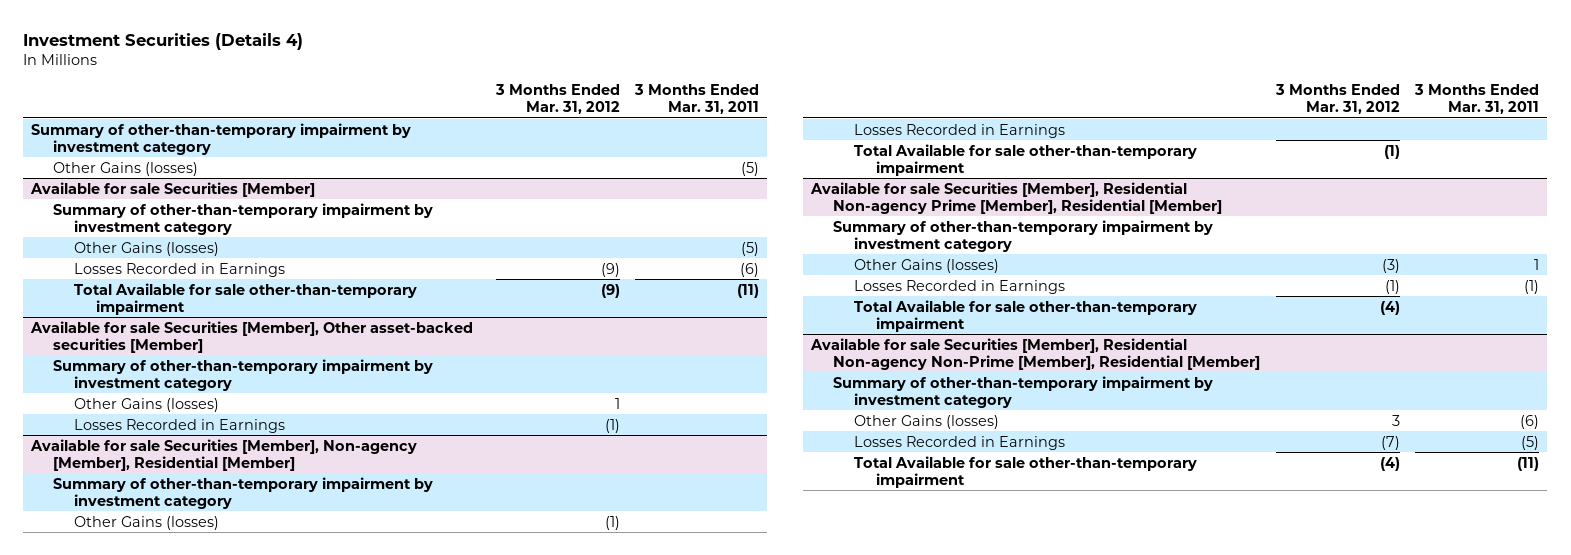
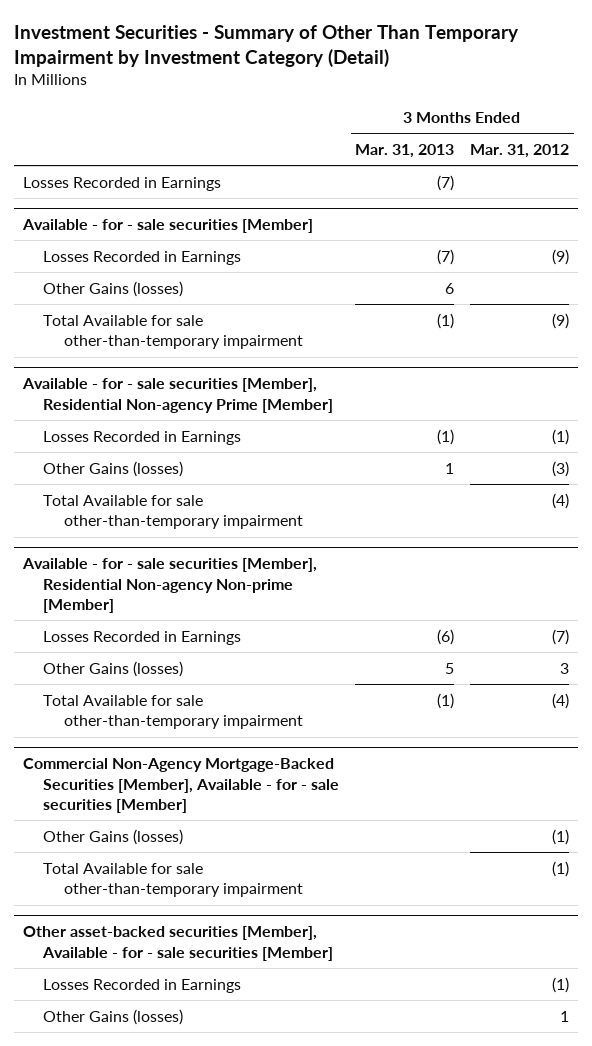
[23,32,304,50] Investment Securities (Details 4) -> [14,25,520,67] Investment Securities - Summary of Other Than Temporary Impairment by Investment Category (Detail)
[634,83,760,114] 3 Months Ended Mar. 31, 2011 -> none
none -> [355,143,455,158] Mar. 31, 2013
[31,122,412,155] Summary of other-than-temporary impairment by investment category -> none
[52,161,198,176] Other Gains (losses) -> none
[52,202,433,235] Summary of other-than-temporary impairment by investment category -> none
[74,241,220,256] Other Gains (losses) -> none
none -> [22,176,221,191] Losses Recorded in Earnings
[30,181,316,197] Available for sale Securities [Member] -> [21,219,313,234] Available - for - sale securities [Member]
none -> [43,280,184,297] Other Gains (losses)
[30,320,474,353] Available for sale Securities [Member], Other asset-backed securities [Member] -> none
[52,358,433,391] Summary of other-than-temporary impairment by investment category -> none
[74,397,220,412] Other Gains (losses) -> none
none -> [21,378,334,413] Available - for - sale securities [Member], Residential Non-agency Prime [Member]
[30,438,418,471] Available for sale Securities [Member], Non-agency [Member], Residential [Member] -> none
[52,476,433,509] Summary of other-than-temporary impairment by investment category -> none
[74,515,220,530] Other Gains (losses) -> none
[854,123,1066,138] Losses Recorded in Earnings -> none
[854,143,1198,176] Total Available for sale other-than-temporary impairment -> none
[810,181,1222,214] Available for sale Securities [Member], Residential Non-agency Prime [Member], Residential [Member] -> none
[832,219,1213,252] Summary of other-than-temporary impairment by investment category -> none
[854,279,1066,294] Losses Recorded in Earnings -> none
[832,375,1213,408] Summary of other-than-temporary impairment by investment category -> none
[854,414,1000,429] Other Gains (losses) -> none
[810,337,1260,370] Available for sale Securities [Member], Residential Non-agency Non-Prime [Member], Residential [Member] -> [21,558,317,614] Available - for - sale securities [Member], Residential Non-agency Non-prime [Member]
none -> [43,660,184,677] Other Gains (losses)
none -> [22,758,340,814] Commercial Non-Agency Mortgage-Backed Securities [Member], Available - for - sale securities [Member]
none -> [43,828,184,845] Other Gains (losses)
none -> [43,862,303,898] Total Available for sale other-than-temporary impairment
none -> [22,926,334,961] Other asset-backed securities [Member], Available - for - sale securities [Member]
none -> [43,978,242,993] Losses Recorded in Earnings
none -> [43,1008,184,1025] Other Gains (losses)

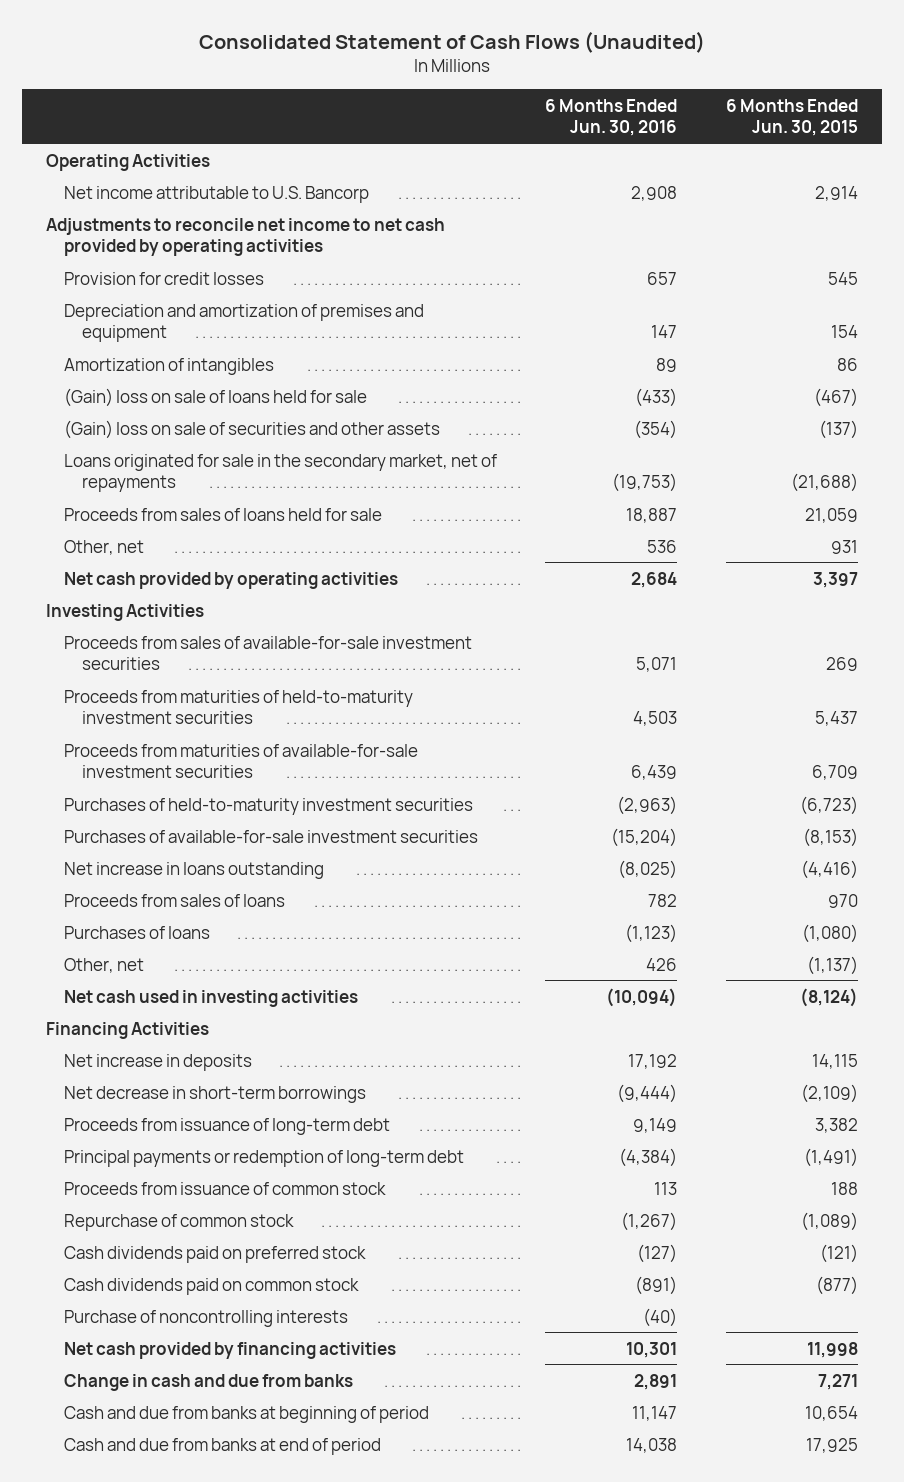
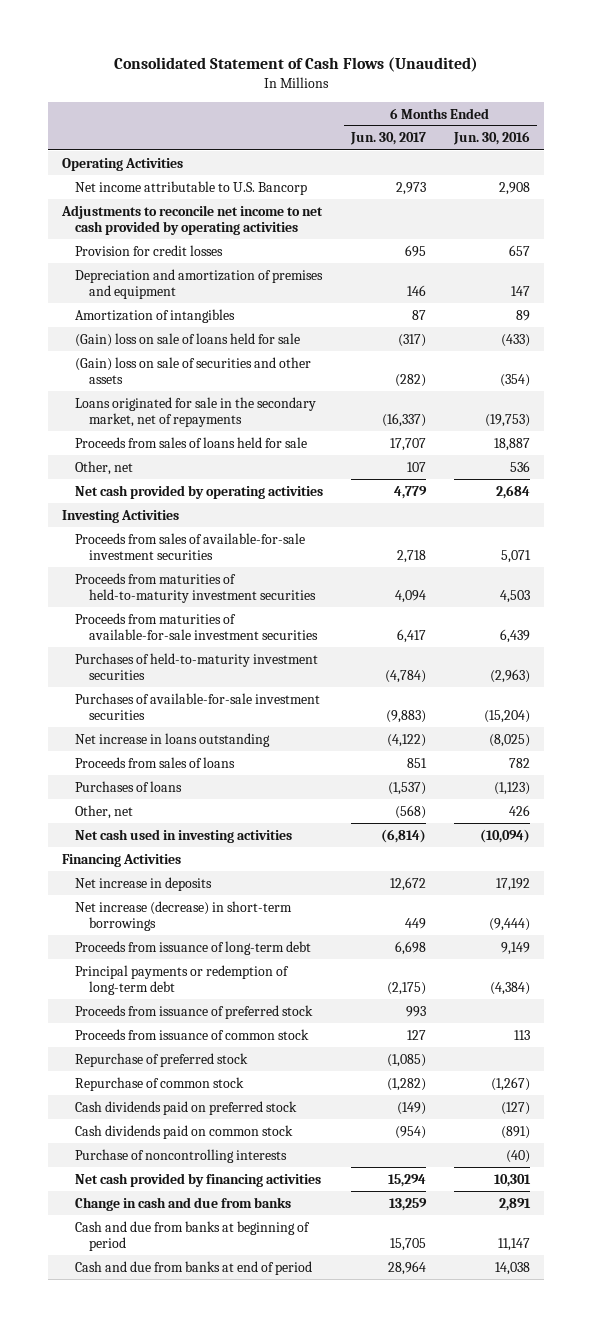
[725,98,858,137] 6 Months Ended Jun. 30, 2015 -> none
none -> [350,132,427,146] Jun. 30, 2017
[63,1085,366,1103] Net decrease in short-term borrowings -> [75,900,293,932] Net increase (decrease) in short-term borrowings
none -> [75,1004,314,1019] Proceeds from issuance of preferred stock
none -> [75,1052,249,1067] Repurchase of preferred stock

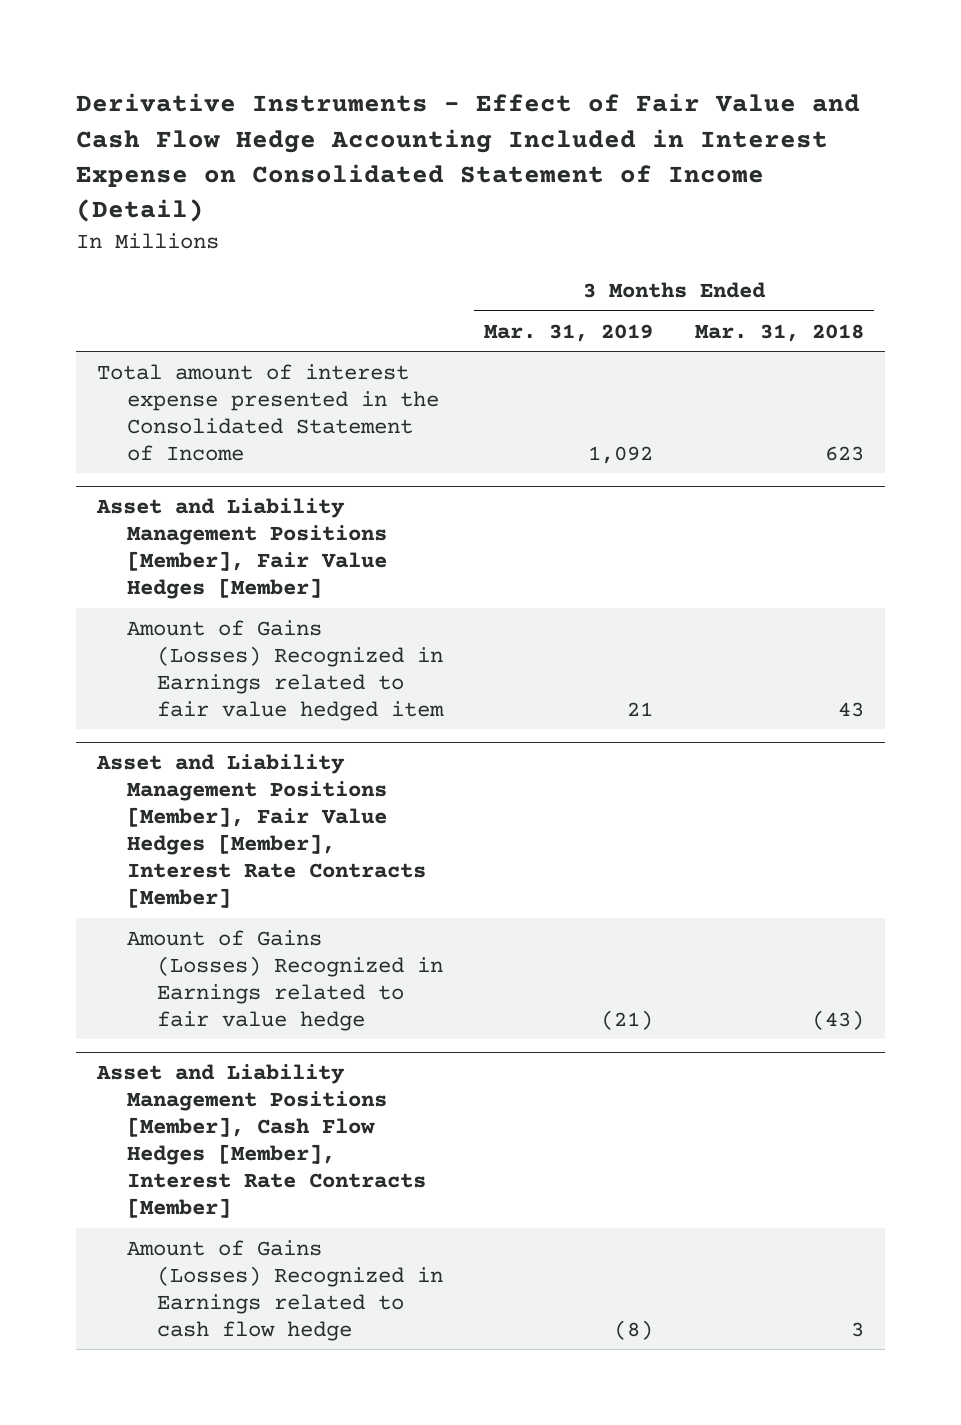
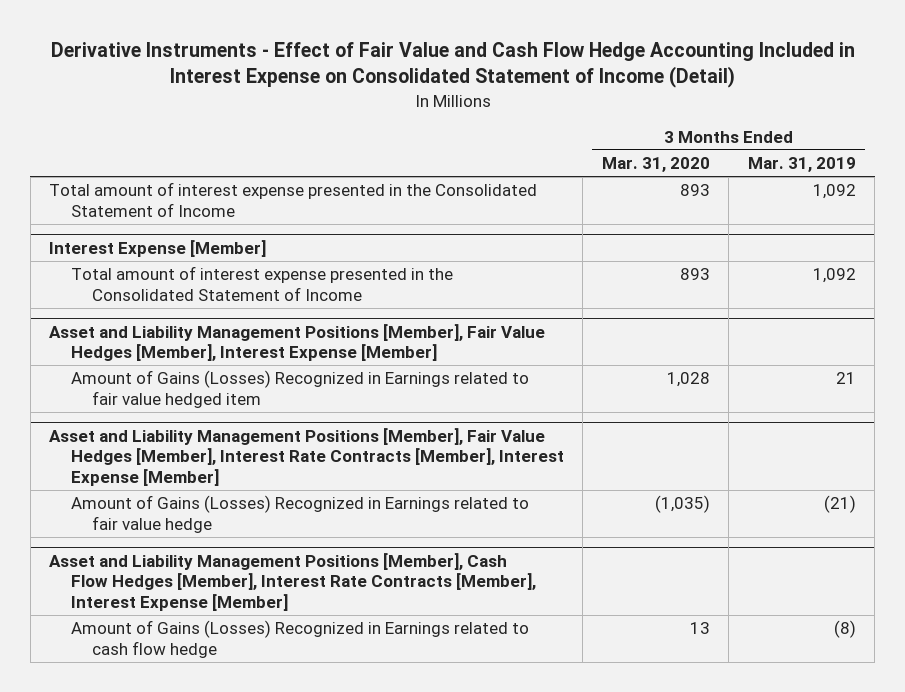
[694,323,864,342] Mar. 31, 2018 -> none
none -> [601,156,710,172] Mar. 31, 2020
none -> [49,239,267,257] Interest Expense [Member]
none -> [70,266,453,301] Total amount of interest expense presented in the Consolidated Statement of Income
[95,498,387,600] Asset and Liability Management Positions [Member], Fair Value Hedges [Member] -> [49,323,546,362] Asset and Liability Management Positions [Member], Fair Value Hedges [Member], Interest Expense [Member]
[95,754,426,909] Asset and Liability Management Positions [Member], Fair Value Hedges [Member], Interest Rate Contracts [Member] -> [49,427,564,486] Asset and Liability Management Positions [Member], Fair Value Hedges [Member], Interest Rate Contracts [Member], Interest Expense [Member]
[95,1064,426,1219] Asset and Liability Management Positions [Member], Cash Flow Hedges [Member], Interest Rate Contracts [Member] -> [49,552,536,611] Asset and Liability Management Positions [Member], Cash Flow Hedges [Member], Interest Rate Contracts [Member], Interest Expense [Member]

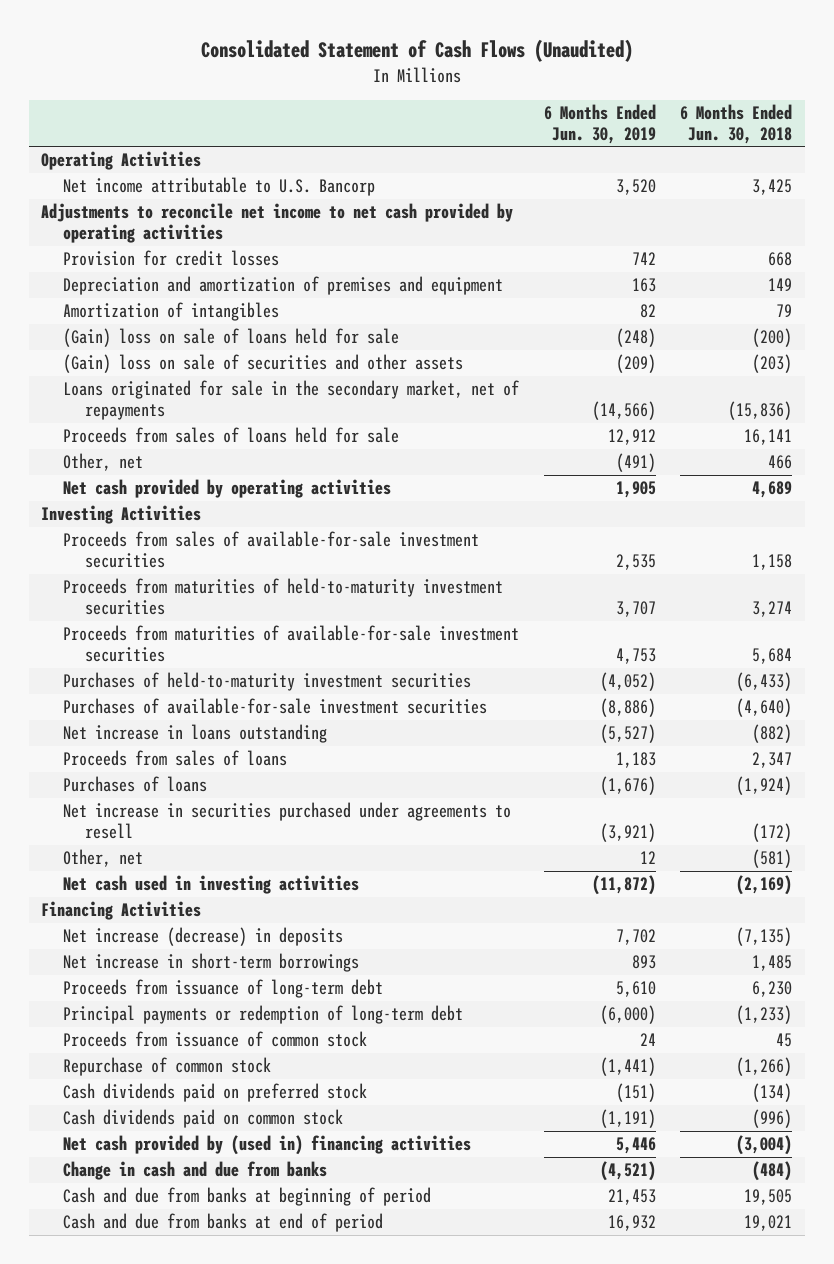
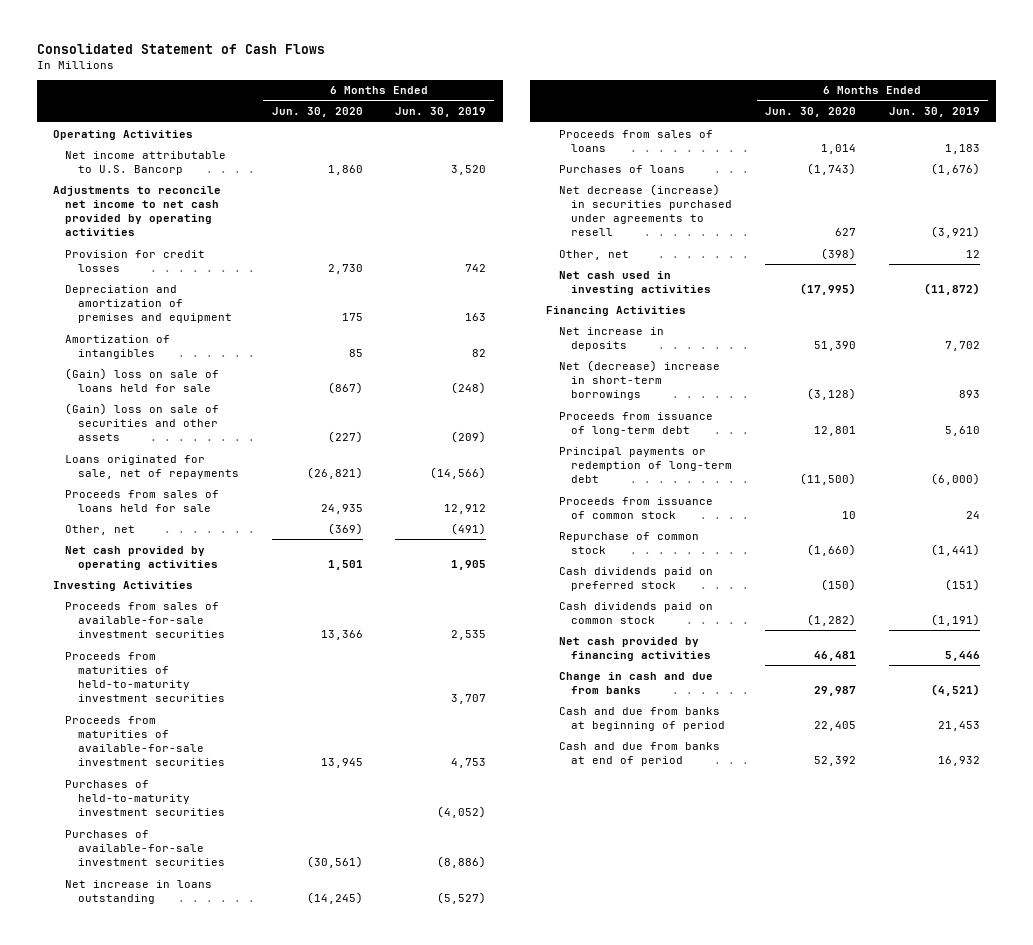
[200,39,633,63] Consolidated Statement of Cash Flows (Unaudited) -> [36,42,325,54] Consolidated Statement of Cash Flows
[680,103,793,144] 6 Months Ended Jun. 30, 2018 -> none
none -> [271,107,363,118] Jun. 30, 2020
[63,380,520,421] Loans originated for sale in the secondary market, net of repayments -> [65,454,239,479] Loans originated for sale, net of repayments
[63,802,512,840] Net increase in securities purchased under agreements to resell -> [558,183,733,237] Net decrease (increase) in securities purchased under agreements to resell
[63,927,344,947] Net increase (decrease) in deposits -> [558,326,664,351] Net increase in deposits
[63,953,360,973] Net increase in short-term borrowings -> [558,359,720,400] Net (decrease) increase in short-term borrowings
[63,1135,472,1156] Net cash provided by (used in) financing activities -> [558,636,712,661] Net cash provided by financing activities

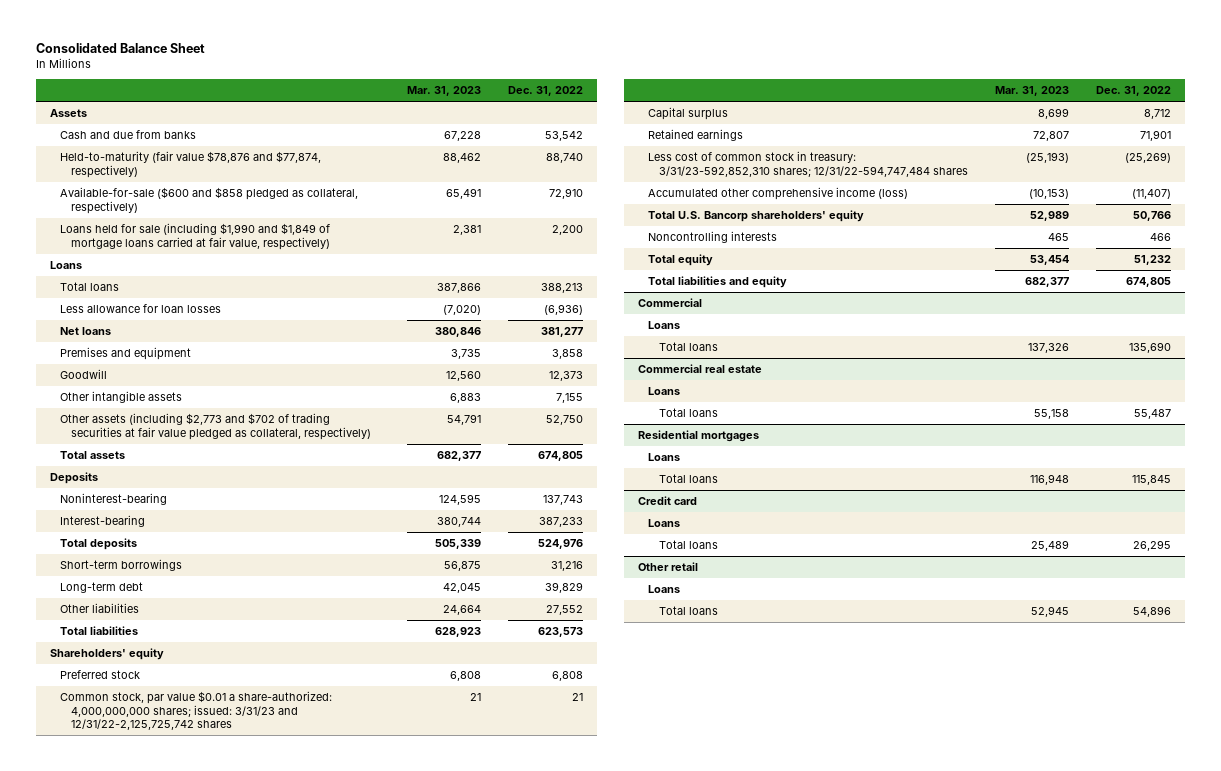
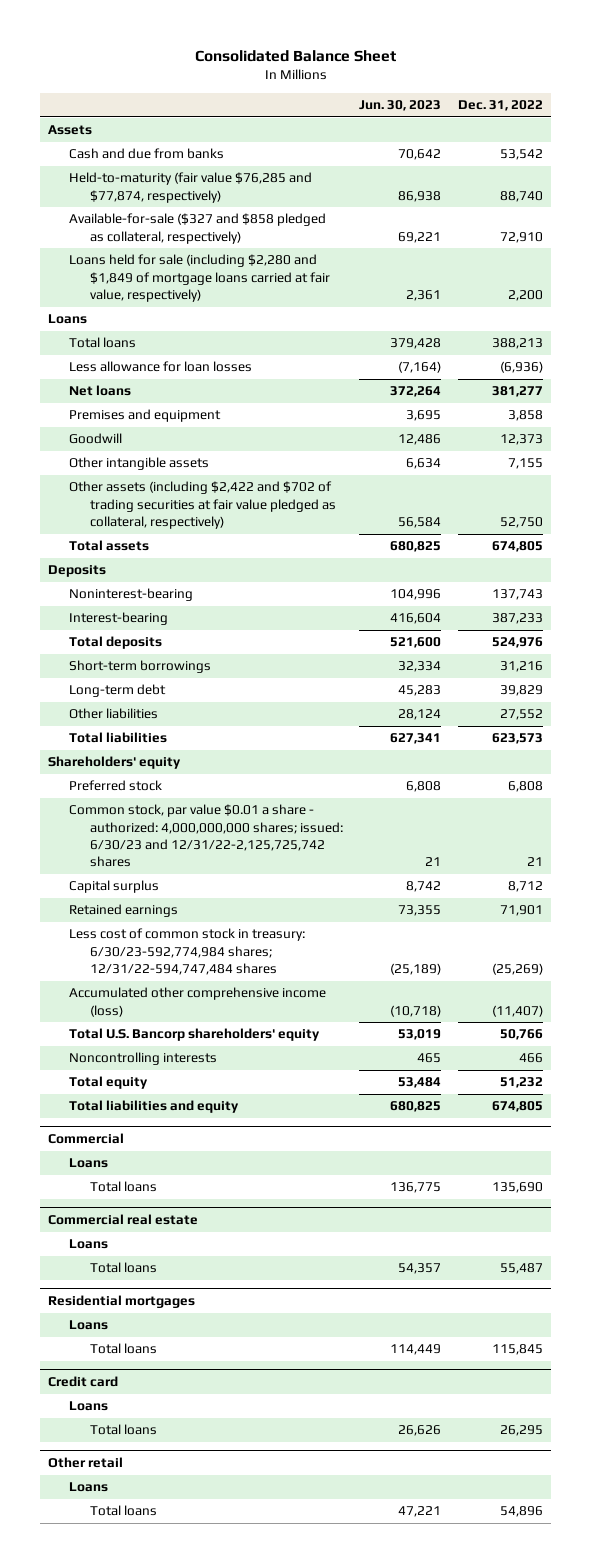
[407,86,482,97] Mar. 31, 2023 -> none
none -> [359,100,442,112] Jun. 30, 2023
[60,151,322,178] Held-to-maturity (fair value $78,876 and $77,874, respectively) -> [68,172,312,203] Held-to-maturity (fair value $76,285 and $77,874, respectively)
[60,187,359,214] Available-for-sale ($600 and $858 pledged as collateral, respectively) -> [68,213,326,244] Available-for-sale ($327 and $858 pledged as collateral, respectively)
[60,223,331,250] Loans held for sale (including $1,990 and $1,849 of mortgage loans carried at fair value, respectively) -> [68,254,330,302] Loans held for sale (including $2,280 and $1,849 of mortgage loans carried at fair value, respectively)
[60,413,372,440] Other assets (including $2,773 and $702 of trading securities at fair value pledged as collateral, respectively) -> [68,481,336,529] Other assets (including $2,422 and $702 of trading securities at fair value pledged as collateral, respectively)
[60,691,333,731] Common stock, par value $0.01 a share-authorized: 4,000,000,000 shares; issued: 3/31/23 and 12/31/22-2,125,725,742 shares -> [68,804,343,868] Common stock, par value $0.01 a share - authorized: 4,000,000,000 shares; issued: 6/30/23 and 12/31/22-2,125,725,742 shares
[648,151,969,177] Less cost of common stock in treasury: 3/31/23-592,852,310 shares; 12/31/22-594,747,484 shares -> [68,928,305,975] Less cost of common stock in treasury: 6/30/23-592,774,984 shares; 12/31/22-594,747,484 shares

